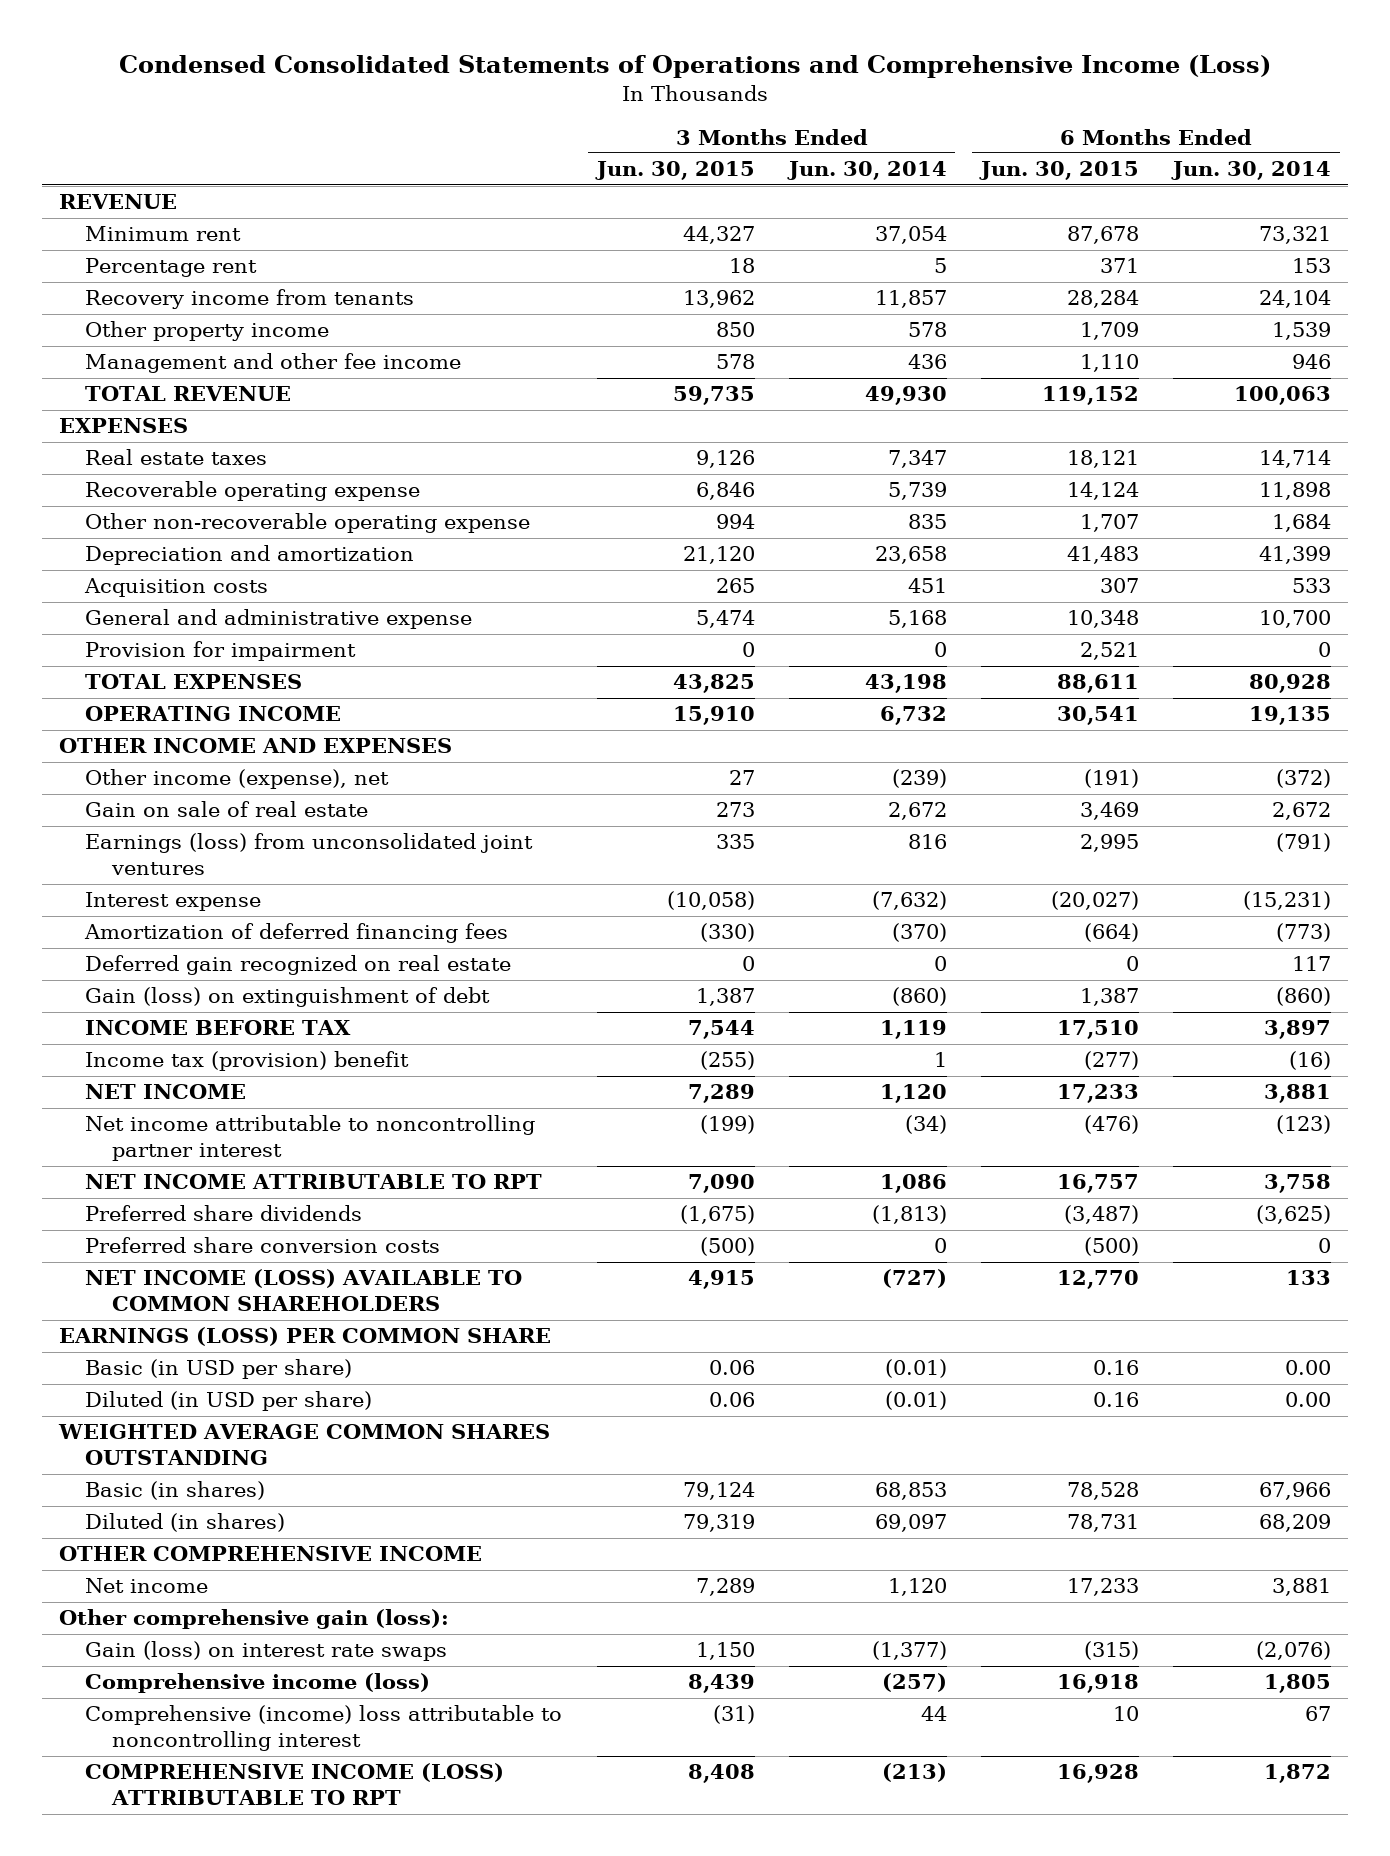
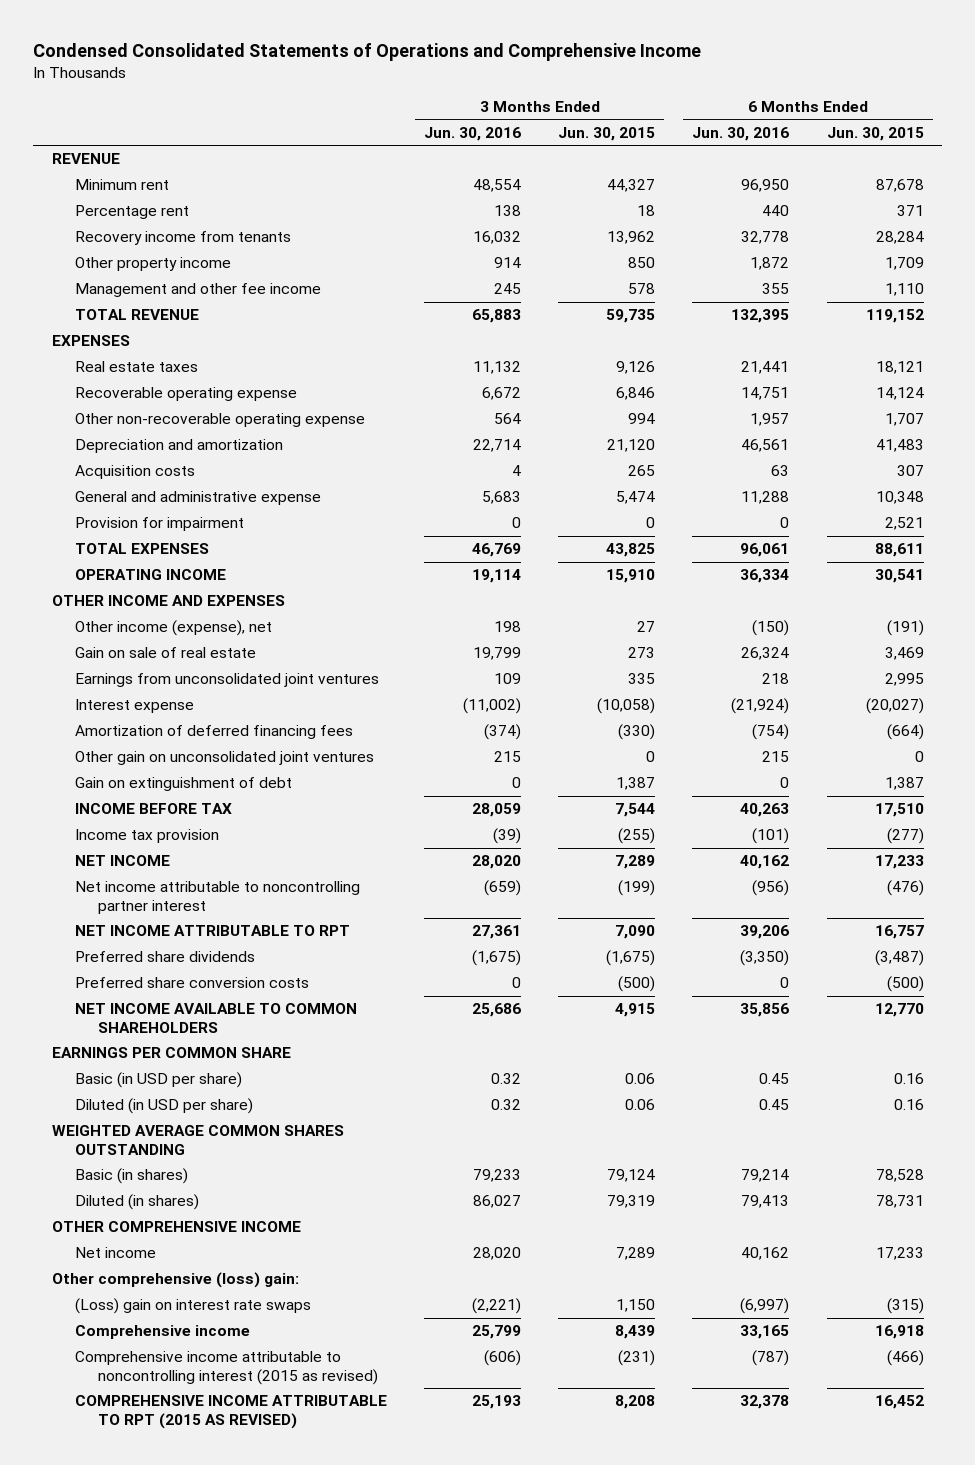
[119,55,1272,79] Condensed Consolidated Statements of Operations and Comprehensive Income (Loss) -> [33,43,702,62] Condensed Consolidated Statements of Operations and Comprehensive Income
[786,161,947,181] Jun. 30, 2014 -> none
[1171,161,1332,181] Jun. 30, 2014 -> none
none -> [423,126,521,141] Jun. 30, 2016
none -> [692,126,790,141] Jun. 30, 2016
[85,833,534,876] Earnings (loss) from unconsolidated joint ventures -> [74,673,379,688] Earnings from unconsolidated joint ventures
[85,955,512,976] Deferred gain recognized on real estate -> none
none -> [74,751,374,766] Other gain on unconsolidated joint ventures
[85,987,491,1008] Gain (loss) on extinguishment of debt -> [74,777,292,792] Gain on extinguishment of debt
[85,1051,410,1072] Income tax (provision) benefit -> [74,829,219,844] Income tax provision
[85,1269,523,1312] NET INCOME (LOSS) AVAILABLE TO COMMON SHAREHOLDERS -> [74,1003,357,1034] NET INCOME AVAILABLE TO COMMON SHAREHOLDERS
[58,1327,551,1347] EARNINGS (LOSS) PER COMMON SHARE -> [51,1047,291,1059] EARNINGS PER COMMON SHARE
[58,1609,449,1630] Other comprehensive gain (loss): -> [51,1272,299,1289] Other comprehensive (loss) gain:
[85,1641,448,1662] Gain (loss) on interest rate swaps -> [74,1298,311,1315] (Loss) gain on interest rate swaps
[85,1673,431,1694] Comprehensive income (loss) -> [74,1325,250,1340] Comprehensive income
[85,1705,563,1752] Comprehensive (income) loss attributable to noncontrolling interest -> [74,1351,378,1386] Comprehensive income attributable to noncontrolling interest (2015 as revised)
[712,1705,755,1725] (31) -> [618,1350,656,1367] (231)
[1113,1706,1140,1722] 10 -> [886,1350,924,1367] (466)
[85,1763,505,1806] COMPREHENSIVE INCOME (LOSS) ATTRIBUTABLE TO RPT -> [74,1395,387,1430] COMPREHENSIVE INCOME ATTRIBUTABLE TO RPT (2015 AS REVISED)
[687,1764,755,1784] 8,408 -> [615,1395,656,1410] 8,208
[1057,1764,1140,1784] 16,928 -> [874,1395,924,1410] 16,452

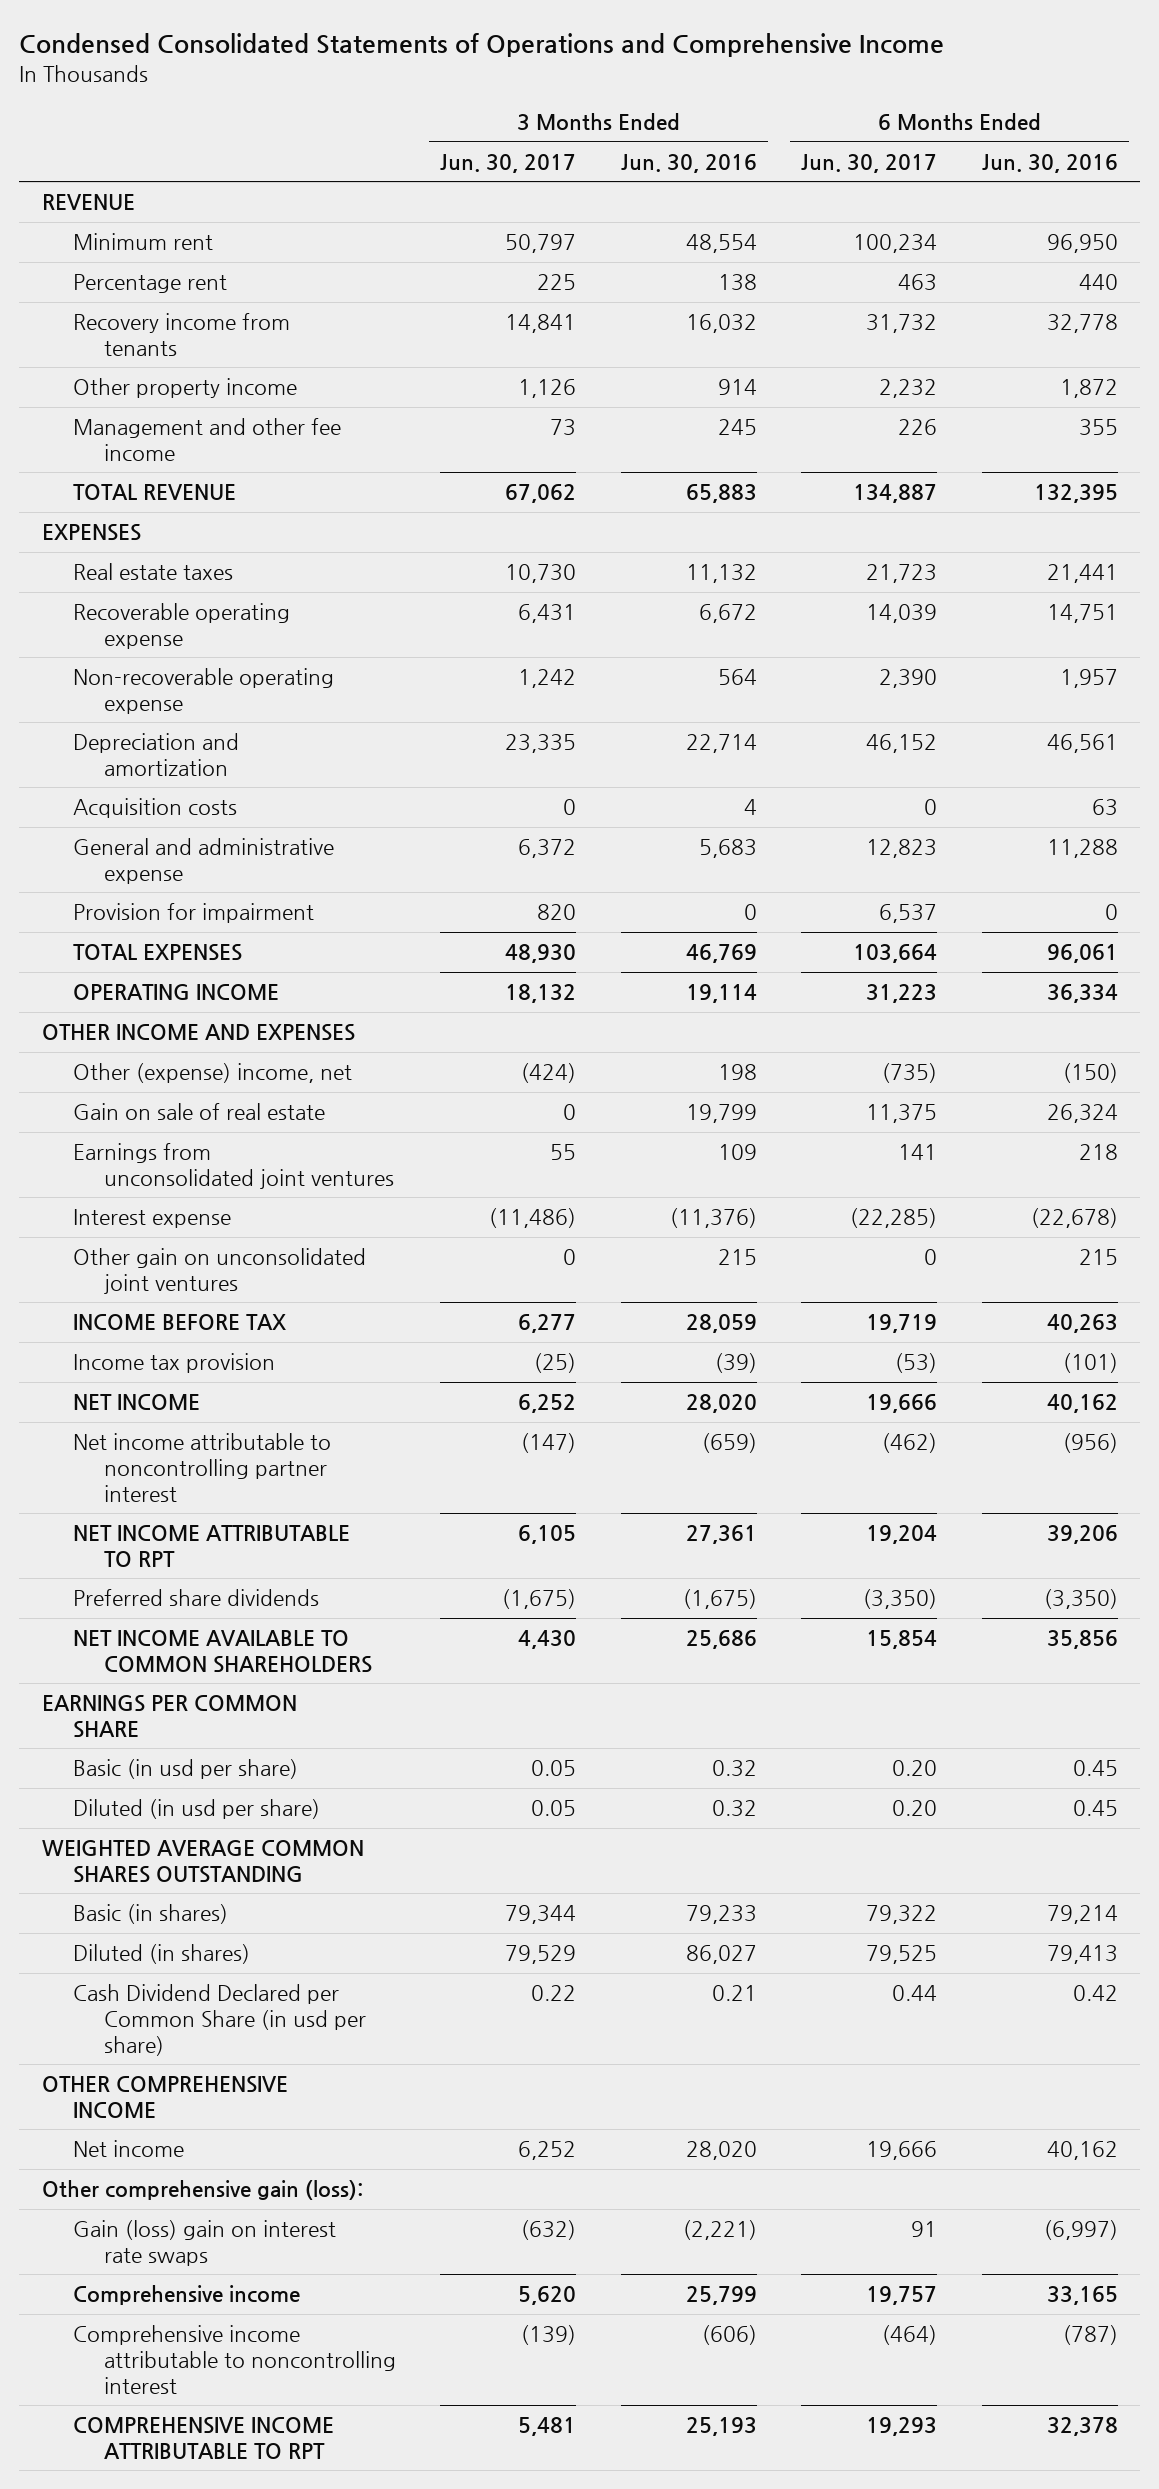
[558,126,656,141] Jun. 30, 2015 -> none
[826,126,924,141] Jun. 30, 2015 -> none
none -> [440,153,577,173] Jun. 30, 2017
none -> [801,153,938,173] Jun. 30, 2017
[74,413,365,428] Other non-recoverable operating expense -> [72,668,334,715] Non-recoverable operating expense
[74,620,272,637] Other income (expense), net -> [72,1063,352,1084] Other (expense) income, net
[74,725,353,740] Amortization of deferred financing fees -> none
[462,698,521,715] (11,002) -> [669,1208,757,1229] (11,376)
[731,698,790,715] (21,924) -> [1030,1208,1118,1229] (22,678)
[74,777,292,792] Gain on extinguishment of debt -> none
[74,977,309,989] Preferred share conversion costs -> none
[74,1072,242,1089] Basic (in USD per share) -> [72,1759,298,1780] Basic (in usd per share)
[74,1098,253,1115] Diluted (in USD per share) -> [72,1799,320,1820] Diluted (in usd per share)
none -> [72,1984,367,2056] Cash Dividend Declared per Common Share (in usd per share)
[51,1272,299,1289] Other comprehensive (loss) gain: -> [41,2180,363,2201] Other comprehensive gain (loss):
[74,1298,311,1315] (Loss) gain on interest rate swaps -> [72,2220,336,2267] Gain (loss) gain on interest rate swaps
[74,1351,378,1386] Comprehensive income attributable to noncontrolling interest (2015 as revised) -> [72,2325,397,2394] Comprehensive income attributable to noncontrolling interest
[74,1395,387,1430] COMPREHENSIVE INCOME ATTRIBUTABLE TO RPT (2015 AS REVISED) -> [72,2417,334,2460] COMPREHENSIVE INCOME ATTRIBUTABLE TO RPT

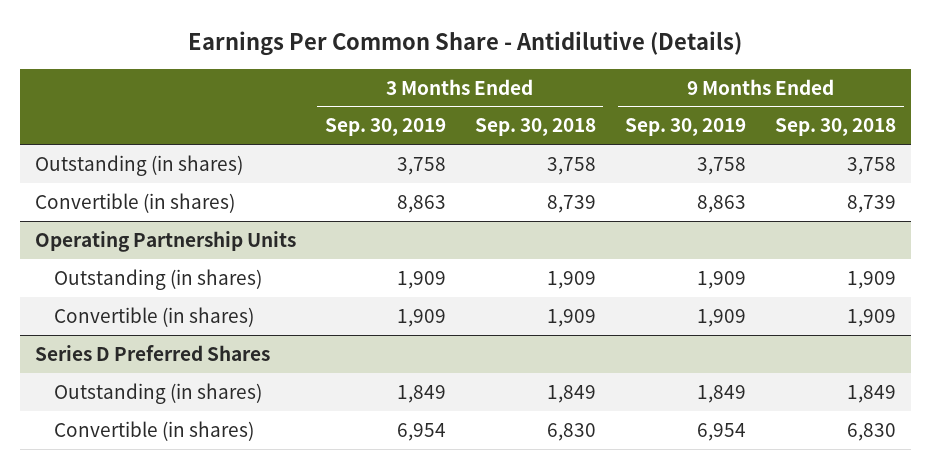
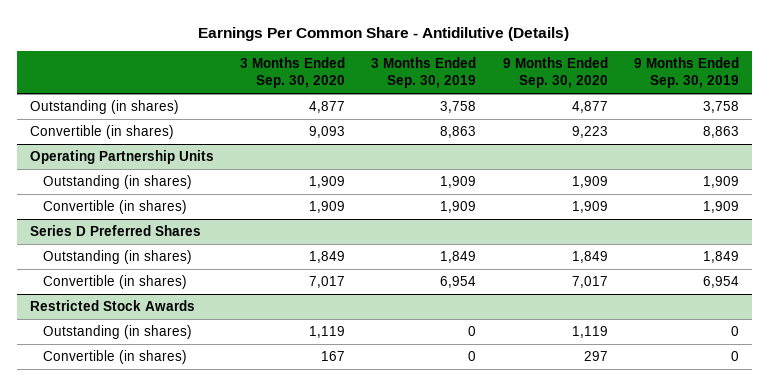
[474,118,596,137] Sep. 30, 2018 -> none
[775,118,897,137] Sep. 30, 2018 -> none
none -> [240,57,346,89] 3 Months Ended Sep. 30, 2020
none -> [502,57,608,89] 9 Months Ended Sep. 30, 2020
none -> [29,300,195,312] Restricted Stock Awards
none -> [43,325,193,340] Outstanding (in shares)
none -> [43,350,188,365] Convertible (in shares)

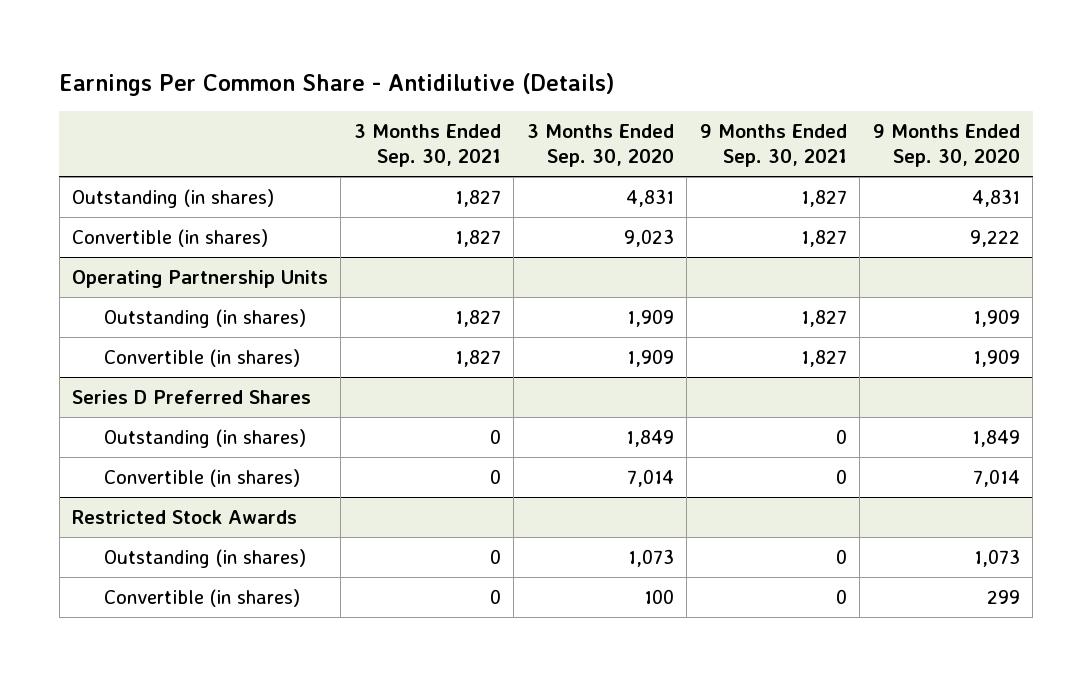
[371,57,477,89] 3 Months Ended Sep. 30, 2019 -> none
[633,57,739,89] 9 Months Ended Sep. 30, 2019 -> none
none -> [353,124,501,168] 3 Months Ended Sep. 30, 2021
none -> [699,124,847,168] 9 Months Ended Sep. 30, 2021
[309,101,346,114] 4,877 -> [625,188,674,207] 4,831
[571,101,608,114] 4,877 -> [971,188,1020,207] 4,831
[309,126,346,139] 9,093 -> [623,228,674,247] 9,023
[571,126,608,139] 9,223 -> [969,229,1020,247] 9,222
[309,276,346,289] 7,017 -> [626,468,674,487] 7,014
[571,276,608,289] 7,017 -> [972,468,1020,487] 7,014
[309,326,346,339] 1,119 -> [627,548,674,567] 1,073
[571,326,608,339] 1,119 -> [973,548,1020,567] 1,073
[321,351,346,362] 167 -> [643,588,674,604] 100
[583,351,608,362] 297 -> [986,589,1020,604] 299

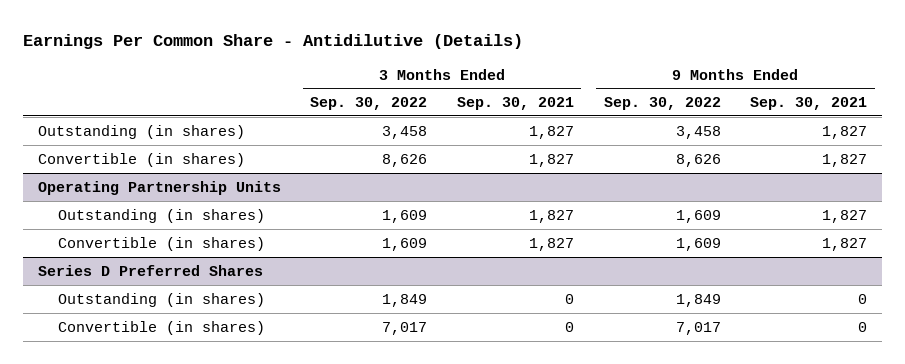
[526,124,674,168] 3 Months Ended Sep. 30, 2020 -> none
[872,124,1020,168] 9 Months Ended Sep. 30, 2020 -> none
none -> [310,97,428,111] Sep. 30, 2022
none -> [603,97,721,111] Sep. 30, 2022
[71,509,297,524] Restricted Stock Awards -> none
[104,548,307,568] Outstanding (in shares) -> none
[104,588,301,607] Convertible (in shares) -> none

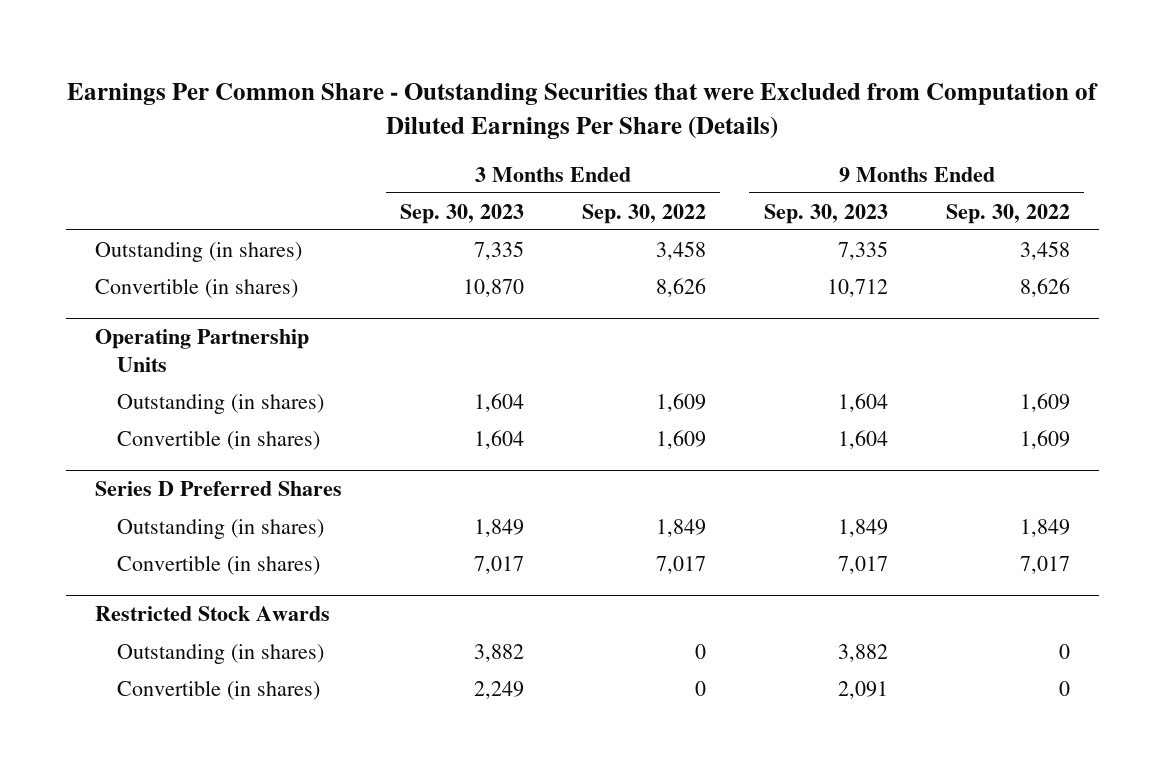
[23,34,524,50] Earnings Per Common Share - Antidilutive (Details) -> [67,83,1099,140] Earnings Per Common Share - Outstanding Securities that were Excluded from Computation of Diluted Earnings Per Share (Details)
[457,97,575,111] Sep. 30, 2021 -> none
[750,97,868,111] Sep. 30, 2021 -> none
none -> [400,203,525,224] Sep. 30, 2023
none -> [763,203,888,224] Sep. 30, 2023
none -> [95,606,331,622] Restricted Stock Awards
none -> [117,643,325,664] Outstanding (in shares)
none -> [117,679,321,700] Convertible (in shares)

